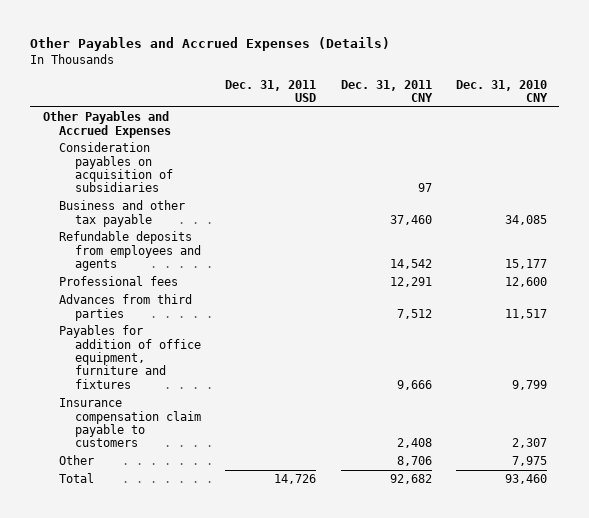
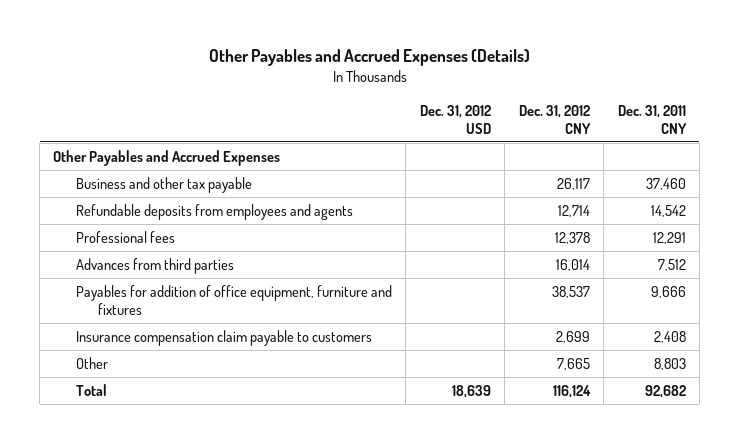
[225,79,317,102] Dec. 31, 2011 USD -> none
[455,79,548,102] Dec. 31, 2010 CNY -> none
none -> [419,104,491,134] Dec. 31, 2012 USD
none -> [518,104,591,134] Dec. 31, 2012 CNY
[58,142,174,193] Consideration payables on acquisition of subsidiaries -> none
[396,456,432,467] 8,706 -> [653,357,686,370] 8,803

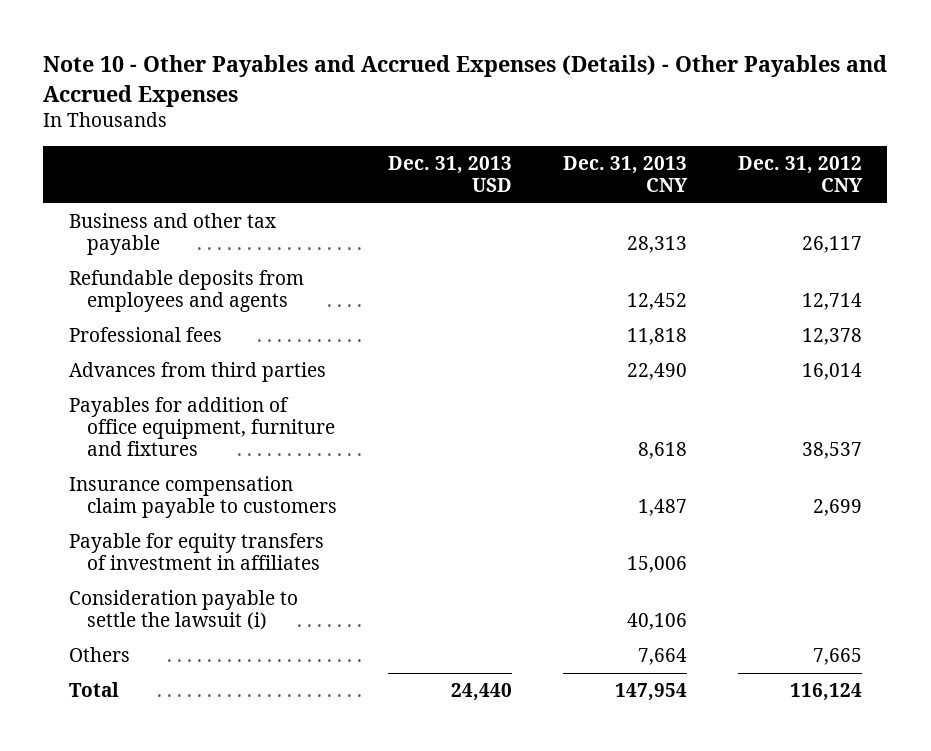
[208,49,530,67] Other Payables and Accrued Expenses (Details) -> [43,55,888,107] Note 10 - Other Payables and Accrued Expenses (Details) - Other Payables and Accrued Expenses
[419,104,491,134] Dec. 31, 2012 USD -> none
[617,104,687,134] Dec. 31, 2011 CNY -> none
none -> [387,156,512,193] Dec. 31, 2013 USD
none -> [562,156,688,193] Dec. 31, 2013 CNY
[53,149,281,166] Other Payables and Accrued Expenses -> none
none -> [68,533,324,571] Payable for equity transfers of investment in affiliates
none -> [68,590,298,631] Consideration payable to settle the lawsuit (i)
[75,356,108,369] Other -> [68,647,130,663] Others

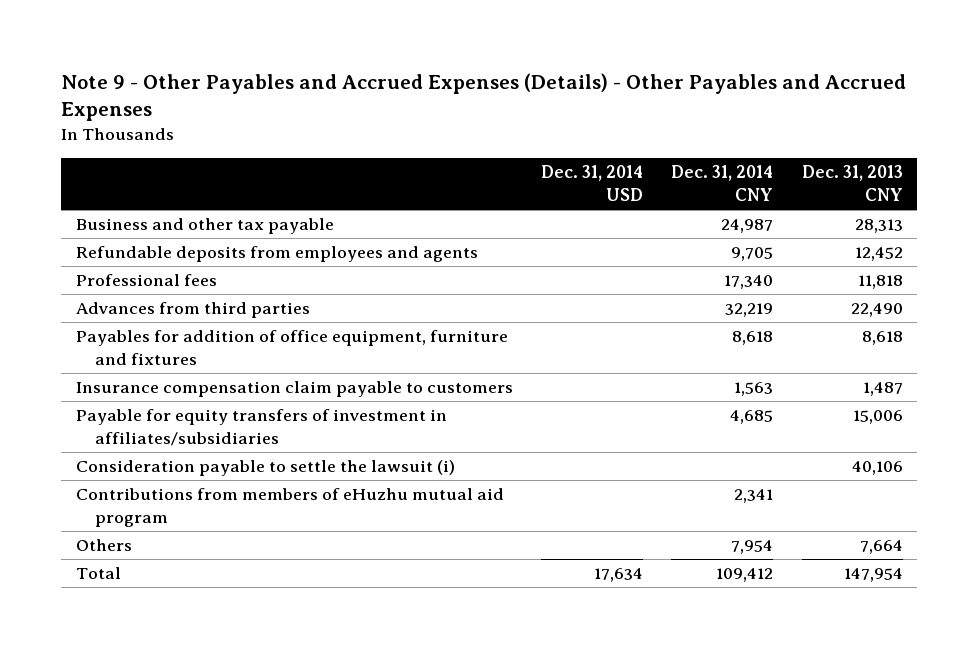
[43,55,888,107] Note 10 - Other Payables and Accrued Expenses (Details) - Other Payables and Accrued Expenses -> [61,72,907,122] Note 9 - Other Payables and Accrued Expenses (Details) - Other Payables and Accrued Expenses
[387,156,512,193] Dec. 31, 2013 USD -> none
[737,156,863,193] Dec. 31, 2012 CNY -> none
none -> [540,165,643,202] Dec. 31, 2014 USD
none -> [671,165,774,202] Dec. 31, 2014 CNY
[68,533,324,571] Payable for equity transfers of investment in affiliates -> [75,409,447,447] Payable for equity transfers of investment in affiliates/subsidiaries
none -> [75,488,504,528] Contributions from members of eHuzhu mutual aid program

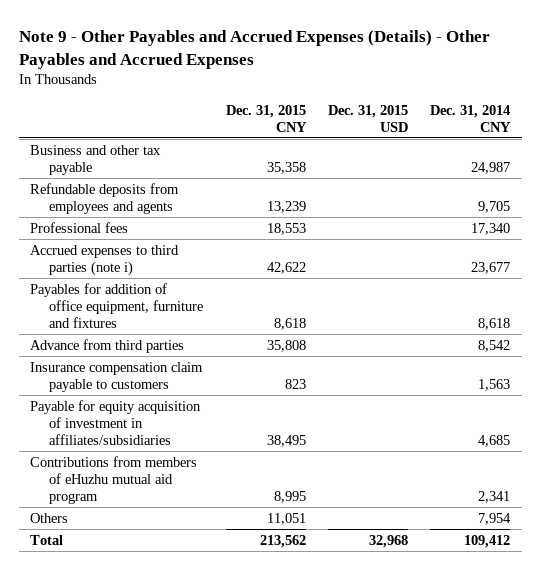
[540,165,643,202] Dec. 31, 2014 USD -> none
[801,165,903,202] Dec. 31, 2013 CNY -> none
none -> [225,104,307,132] Dec. 31, 2015 CNY
none -> [328,104,409,132] Dec. 31, 2015 USD
[75,302,310,319] Advances from third parties -> [30,244,180,276] Accrued expenses to third parties (note i)
[725,303,774,318] 32,219 -> [471,261,511,274] 23,677
none -> [30,338,185,353] Advance from third parties
[75,460,455,477] Consideration payable to settle the lawsuit (i) -> none
[75,409,447,447] Payable for equity transfers of investment in affiliates/subsidiaries -> [30,399,202,445] Payable for equity acquisition of investment in affiliates/subsidiaries

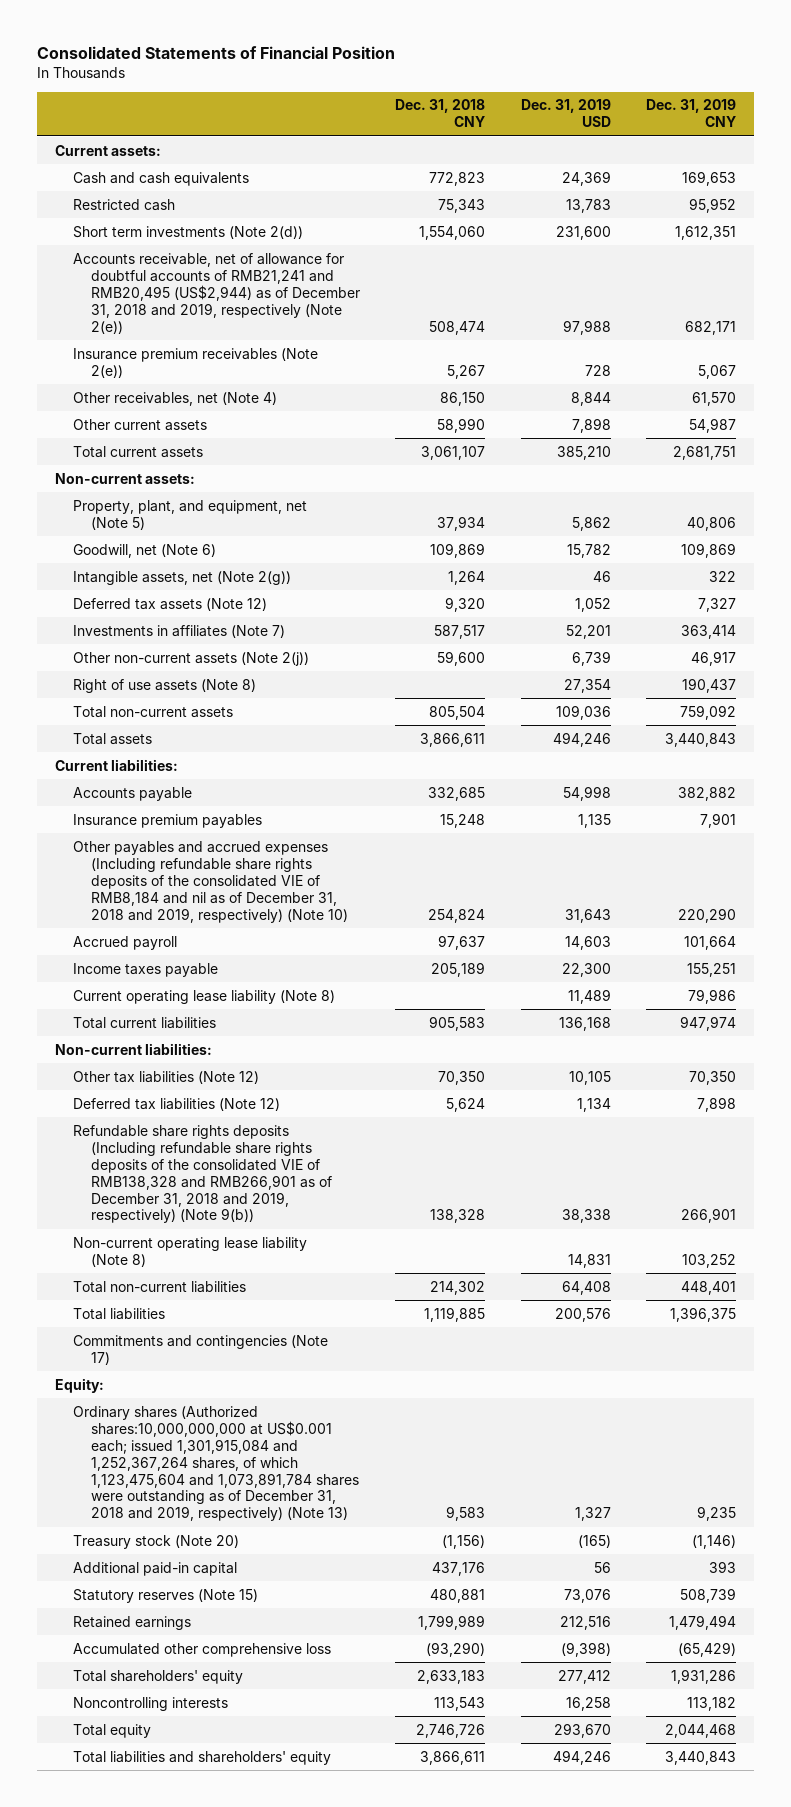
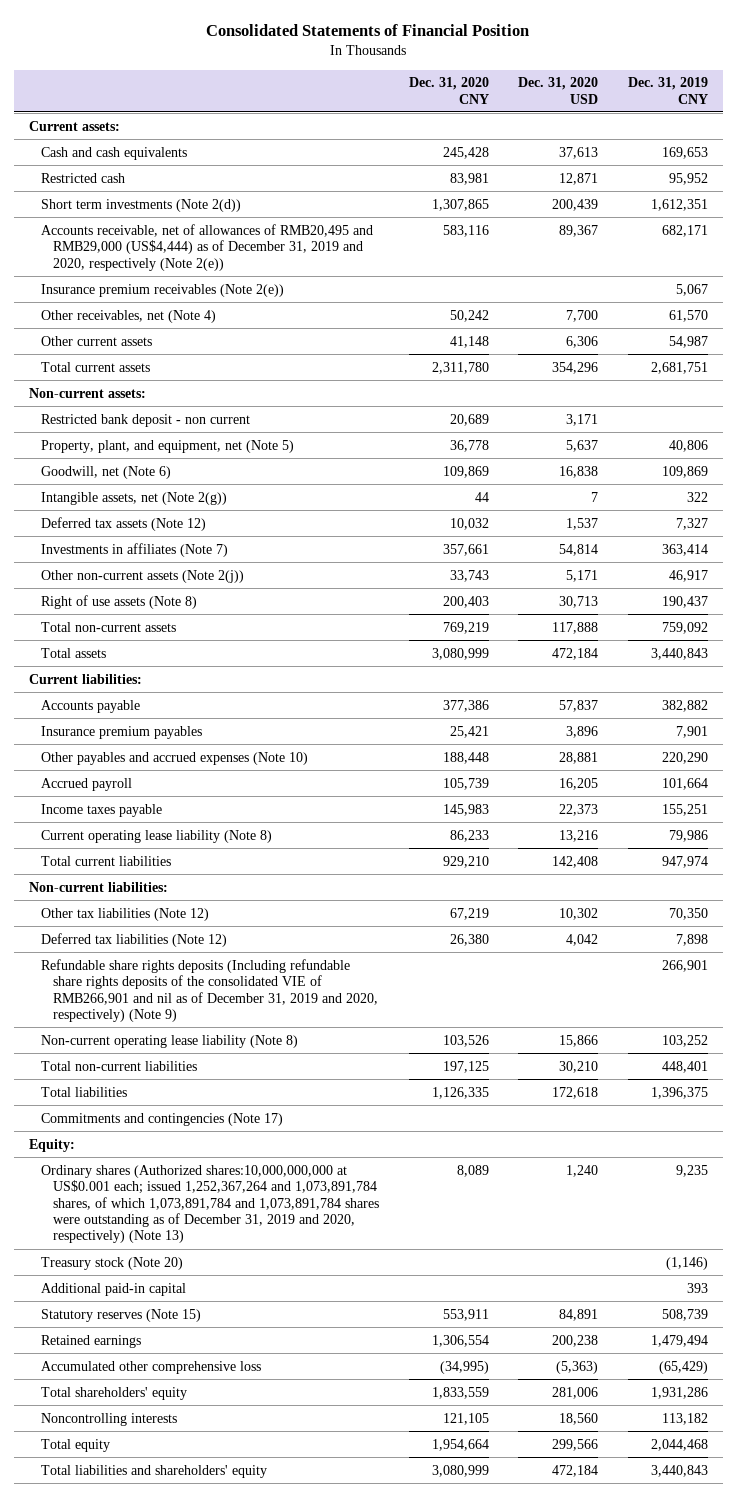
[395,99,486,128] Dec. 31, 2018 CNY -> none
[520,99,611,128] Dec. 31, 2019 USD -> none
none -> [408,77,489,104] Dec. 31, 2020 CNY
none -> [518,77,599,104] Dec. 31, 2020 USD
[72,252,360,334] Accounts receivable, net of allowance for doubtful accounts of RMB21,241 and RMB20,495 (US$2,944) as of December 31, 2018 and 2019, respectively (Note 2(e)) -> [40,223,373,271] Accounts receivable, net of allowances of RMB20,495 and RMB29,000 (US$4,444) as of December 31, 2019 and 2020, respectively (Note 2(e))
none -> [40,413,250,427] Restricted bank deposit - non current
[72,840,348,923] Other payables and accrued expenses (Including refundable share rights deposits of the consolidated VIE of RMB8,184 and nil as of December 31, 2018 and 2019, respectively) (Note 10) -> [40,751,308,765] Other payables and accrued expenses (Note 10)
[72,1124,332,1224] Refundable share rights deposits (Including refundable share rights deposits of the consolidated VIE of RMB138,328 and RMB266,901 as of December 31, 2018 and 2019, respectively) (Note 9(b)) -> [40,958,379,1022] Refundable share rights deposits (Including refundable share rights deposits of the consolidated VIE of RMB266,901 and nil as of December 31, 2019 and 2020, respectively) (Note 9)
[72,1405,359,1522] Ordinary shares (Authorized shares:10,000,000,000 at US$0.001 each; issued 1,301,915,084 and 1,252,367,264 shares, of which 1,123,475,604 and 1,073,891,784 shares were outstanding as of December 31, 2018 and 2019, respectively) (Note 13) -> [40,1164,380,1244] Ordinary shares (Authorized shares:10,000,000,000 at US$0.001 each; issued 1,252,367,264 and 1,073,891,784 shares, of which 1,073,891,784 and 1,073,891,784 shares were outstanding as of December 31, 2019 and 2020, respectively) (Note 13)

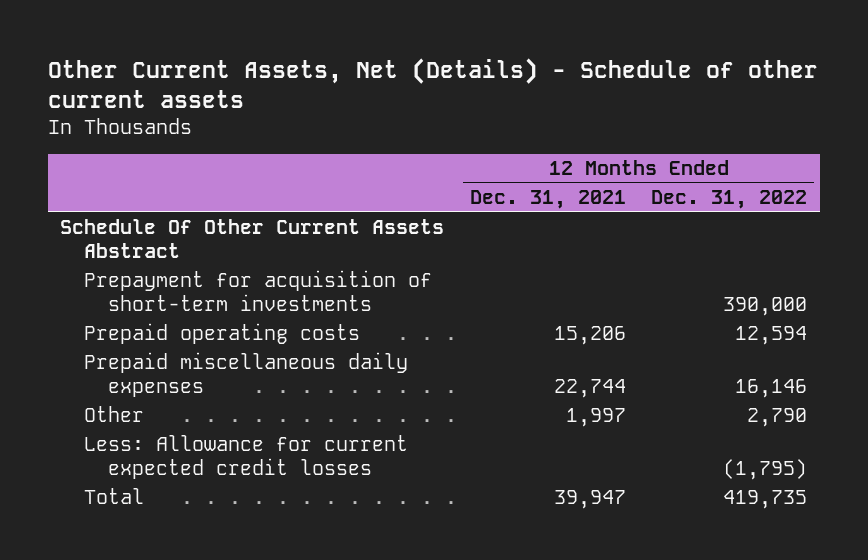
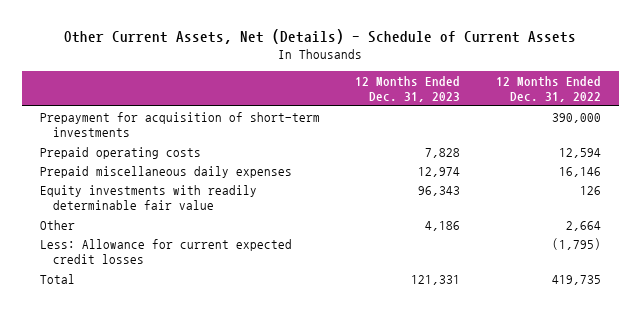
[47,57,818,109] Other Current Assets, Net (Details) - Schedule of other current assets -> [64,29,577,45] Other Current Assets, Net (Details) - Schedule of Current Assets
[469,190,626,210] Dec. 31, 2021 -> none
none -> [355,75,461,102] 12 Months Ended Dec. 31, 2023
[60,219,445,259] Schedule Of Other Current Assets Abstract -> none
none -> [39,184,257,210] Equity investments with readily determinable fair value
[747,408,808,428] 2,790 -> [566,220,602,231] 2,664

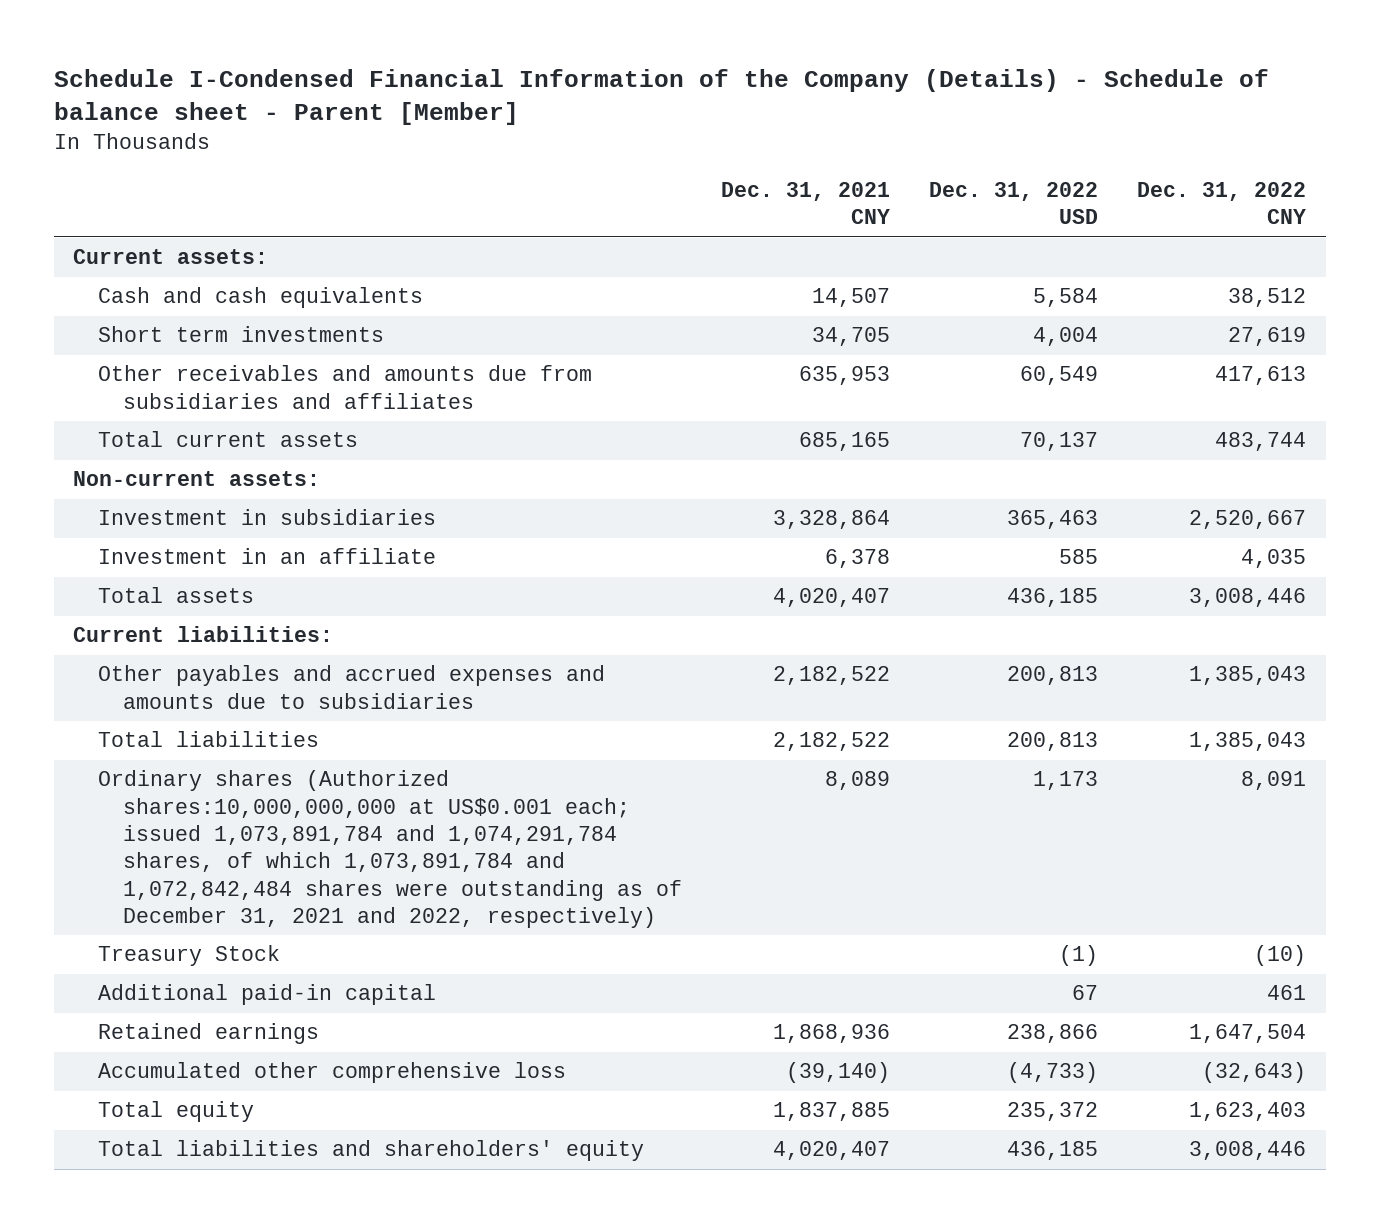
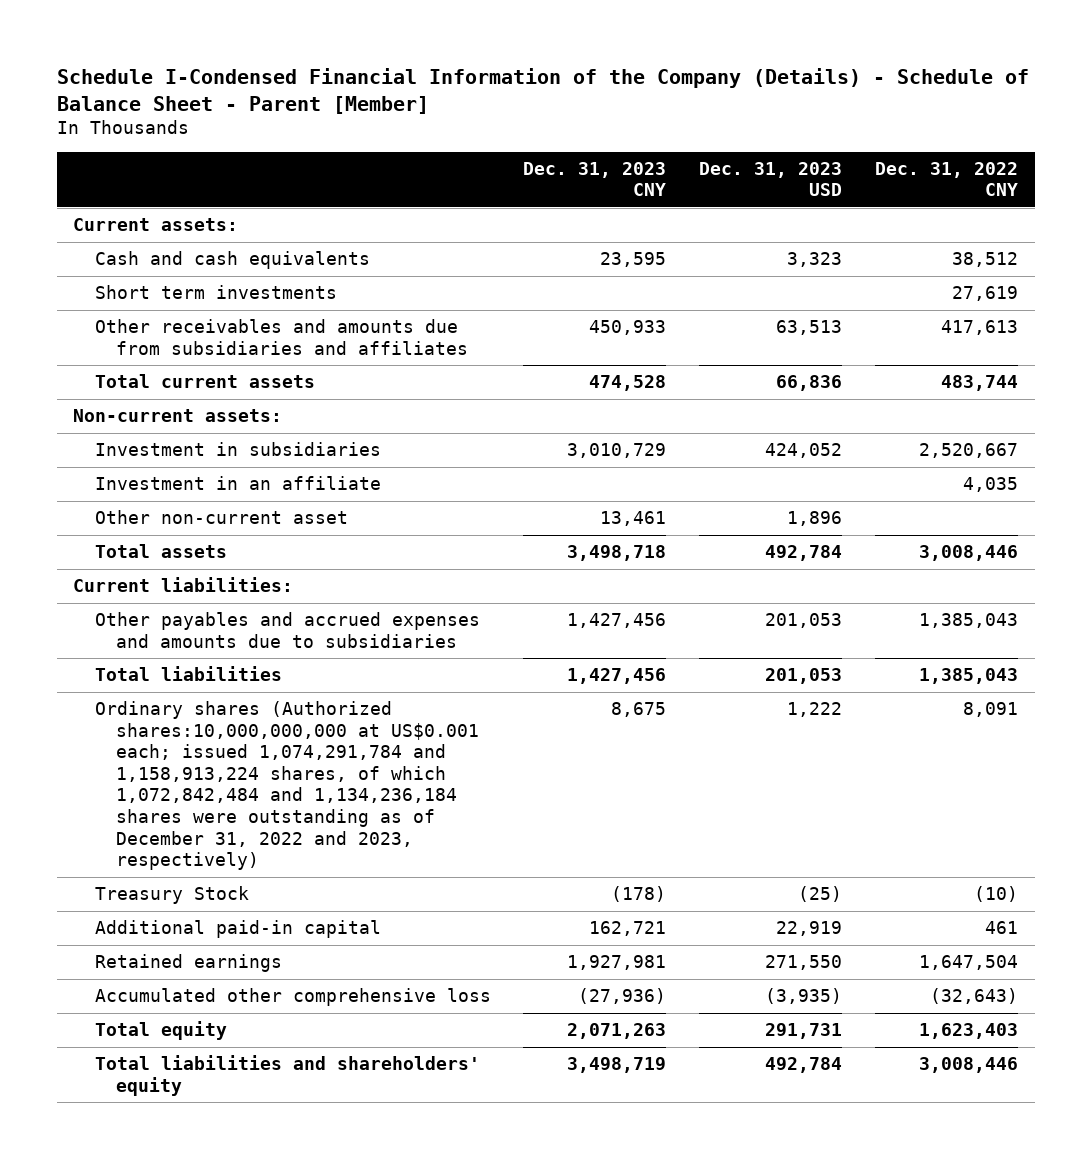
[53,69,1269,126] Schedule I-Condensed Financial Information of the Company (Details) - Schedule of balance sheet - Parent [Member] -> [56,67,1029,114] Schedule I-Condensed Financial Information of the Company (Details) - Schedule of Balance Sheet - Parent [Member]
[721,181,891,225] Dec. 31, 2021 CNY -> none
[929,181,1099,225] Dec. 31, 2022 USD -> none
none -> [523,161,667,197] Dec. 31, 2023 CNY
none -> [699,161,843,197] Dec. 31, 2023 USD
none -> [94,510,348,525] Other non-current asset
[98,770,683,928] Ordinary shares (Authorized shares:10,000,000,000 at US$0.001 each; issued 1,073,891,784 and 1,074,291,784 shares, of which 1,073,891,784 and 1,072,842,484 shares were outstanding as of December 31, 2021 and 2022, respectively) -> [94,701,480,871] Ordinary shares (Authorized shares:10,000,000,000 at US$0.001 each; issued 1,074,291,784 and 1,158,913,224 shares, of which 1,072,842,484 and 1,134,236,184 shares were outstanding as of December 31, 2022 and 2023, respectively)

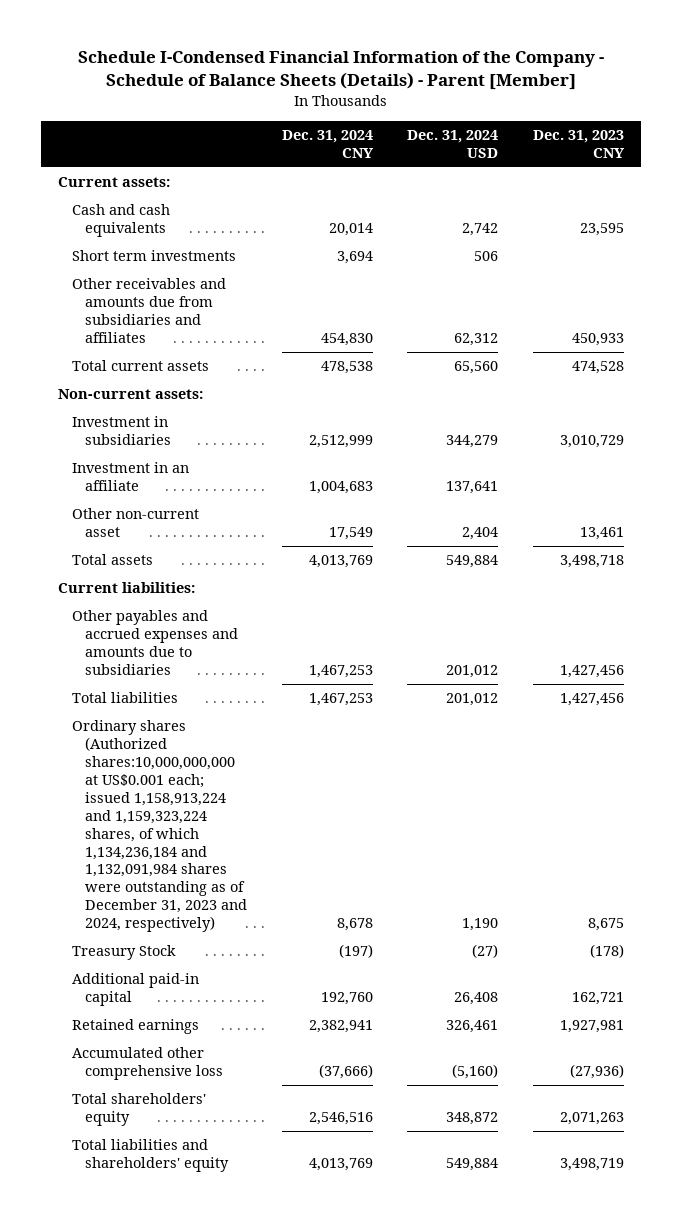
[56,67,1029,114] Schedule I-Condensed Financial Information of the Company (Details) - Schedule of Balance Sheet - Parent [Member] -> [77,51,604,91] Schedule I-Condensed Financial Information of the Company - Schedule of Balance Sheets (Details) - Parent [Member]
[699,161,843,197] Dec. 31, 2023 USD -> none
[875,161,1019,197] Dec. 31, 2022 CNY -> none
none -> [281,130,374,159] Dec. 31, 2024 CNY
none -> [407,130,499,159] Dec. 31, 2024 USD
[94,701,480,871] Ordinary shares (Authorized shares:10,000,000,000 at US$0.001 each; issued 1,074,291,784 and 1,158,913,224 shares, of which 1,072,842,484 and 1,134,236,184 shares were outstanding as of December 31, 2022 and 2023, respectively) -> [71,720,248,933] Ordinary shares (Authorized shares:10,000,000,000 at US$0.001 each; issued 1,158,913,224 and 1,159,323,224 shares, of which 1,134,236,184 and 1,132,091,984 shares were outstanding as of December 31, 2023 and 2024, respectively)
[94,1021,227,1041] Total equity -> [71,1093,206,1127] Total shareholders' equity

